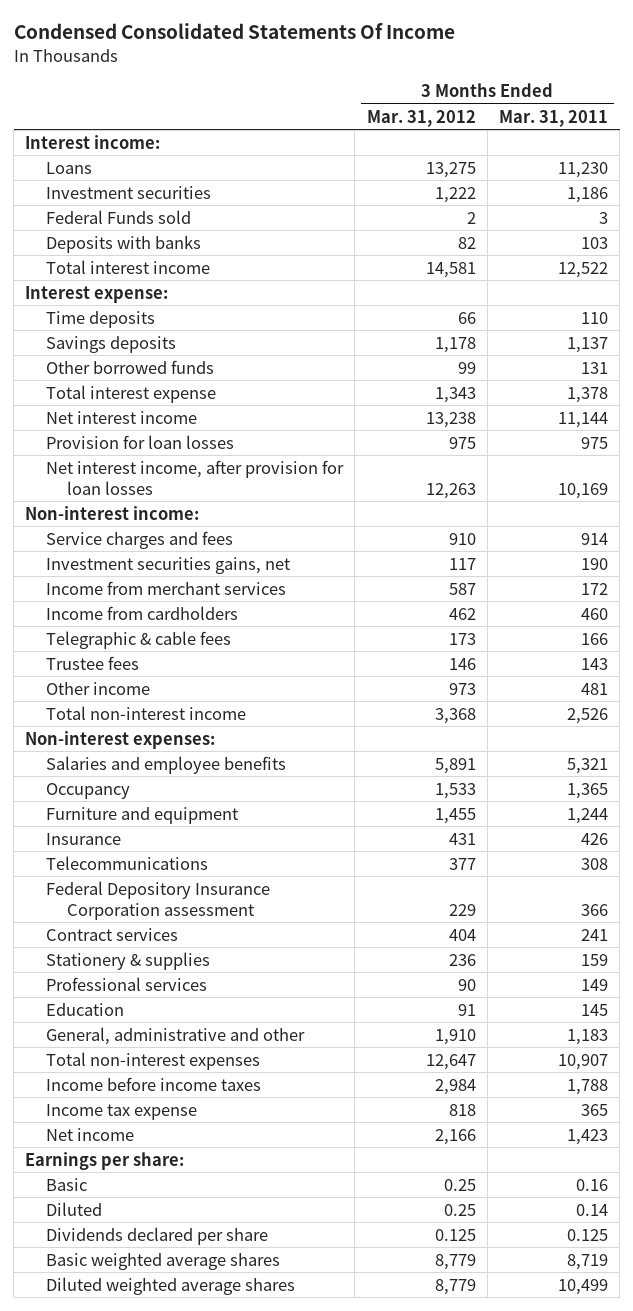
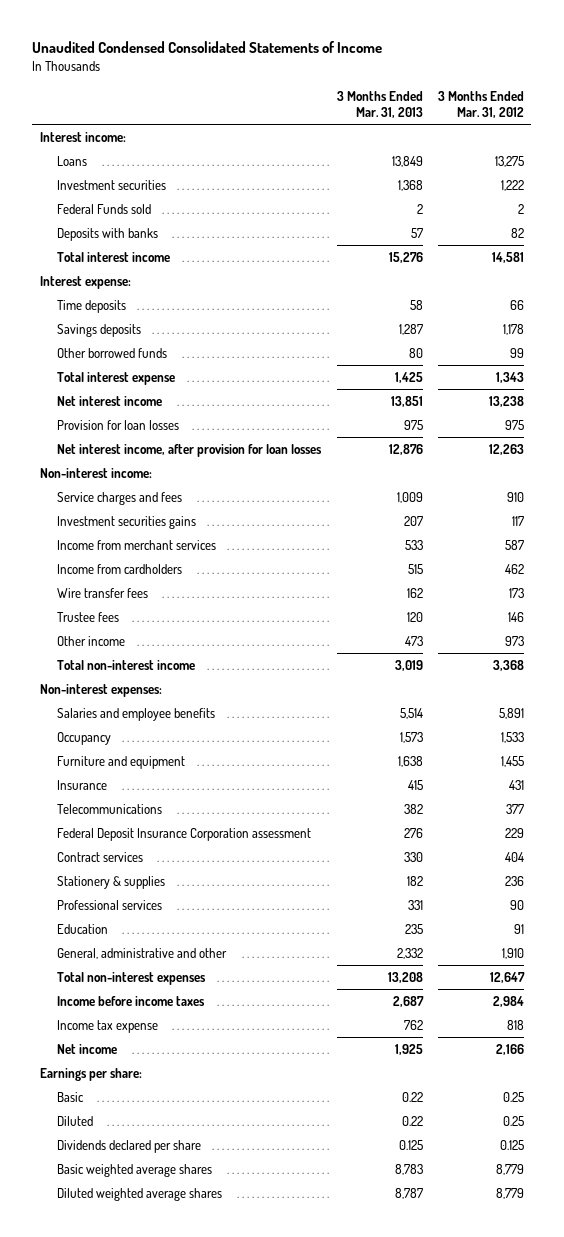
[13,23,455,40] Condensed Consolidated Statements Of Income -> [32,40,383,53] Unaudited Condensed Consolidated Statements of Income
[499,109,609,127] Mar. 31, 2011 -> none
none -> [336,91,423,118] 3 Months Ended Mar. 31, 2013
[46,556,291,574] Investment securities gains, net -> [57,516,197,530] Investment securities gains
[46,630,232,649] Telegraphic & cable fees -> [57,588,149,599] Wire transfer fees
[46,880,271,920] Federal Depository Insurance Corporation assessment -> [57,828,312,842] Federal Deposit Insurance Corporation assessment

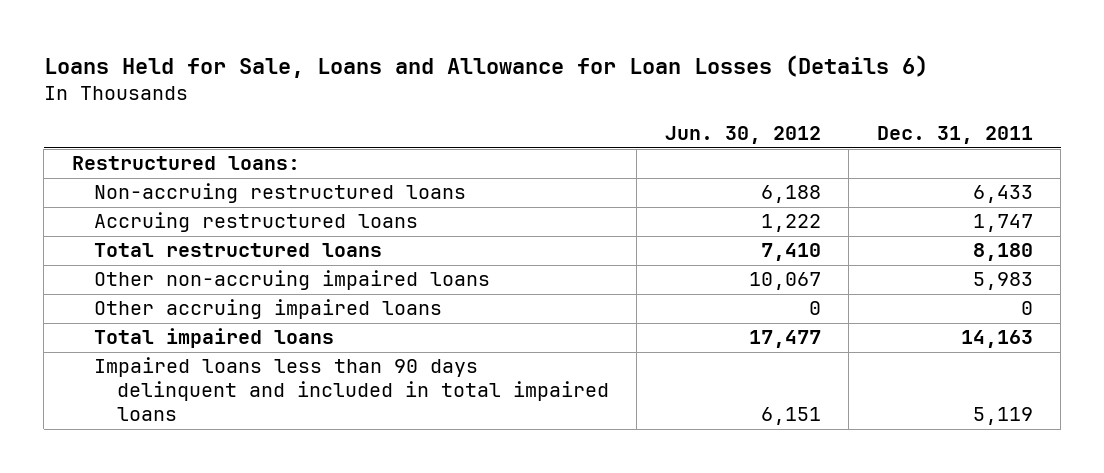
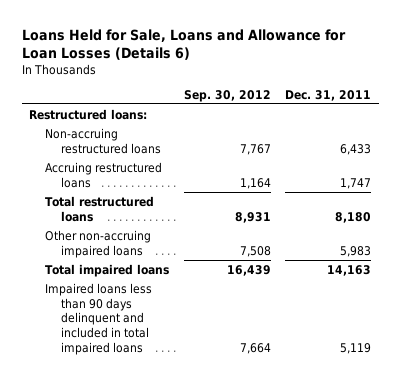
[664,126,821,145] Jun. 30, 2012 -> none
none -> [183,89,271,102] Sep. 30, 2012
[94,299,443,320] Other accruing impaired loans -> none

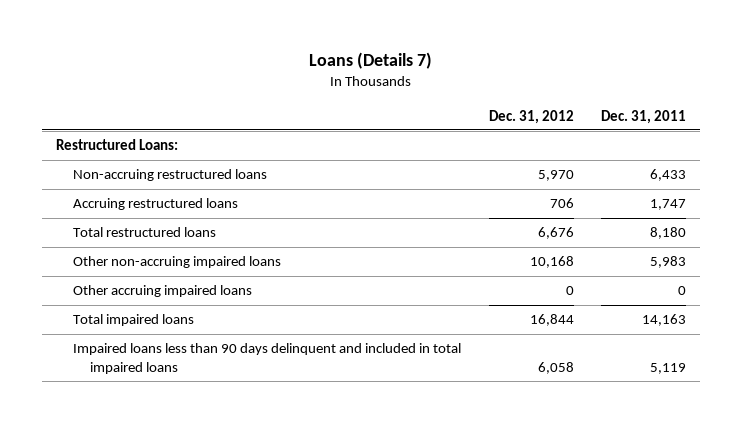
[21,28,346,60] Loans Held for Sale, Loans and Allowance for Loan Losses (Details 6) -> [308,51,432,69] Loans (Details 7)
[183,89,271,102] Sep. 30, 2012 -> none
none -> [488,109,574,124] Dec. 31, 2012
[29,108,148,120] Restructured loans: -> [55,139,178,151] Restructured Loans:
none -> [73,285,253,298] Other accruing impaired loans

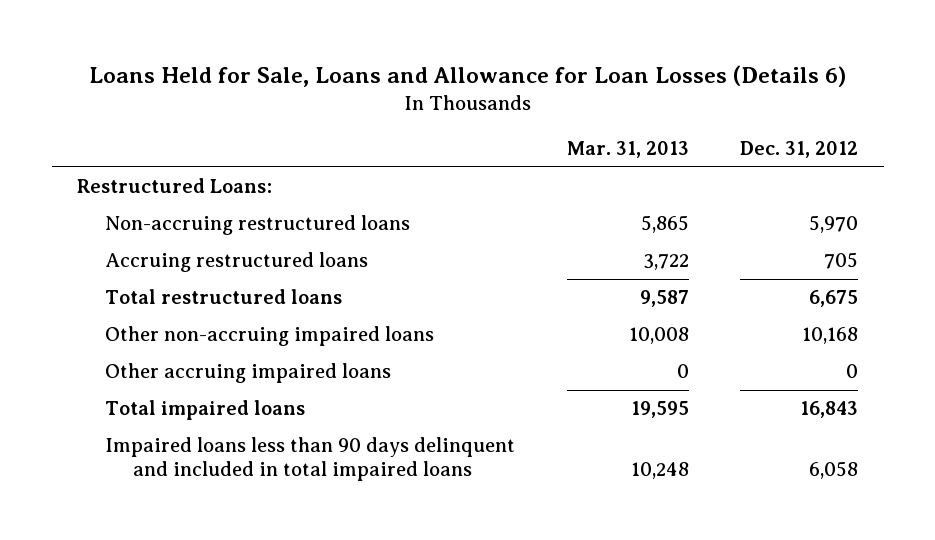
[308,51,432,69] Loans (Details 7) -> [88,64,846,87] Loans Held for Sale, Loans and Allowance for Loan Losses (Details 6)
[601,109,687,124] Dec. 31, 2011 -> none
none -> [566,141,689,159] Mar. 31, 2013
[549,198,574,209] 706 -> [823,252,858,270] 705
[537,227,574,240] 6,676 -> [808,290,858,308] 6,675
[529,314,574,327] 16,844 -> [799,401,858,419] 16,843

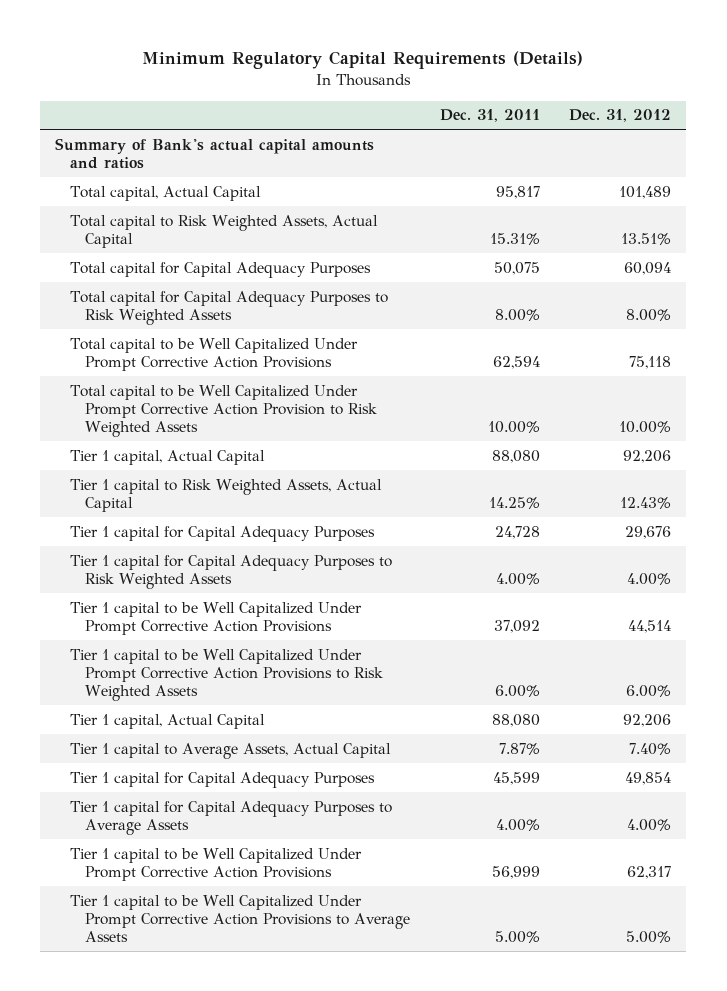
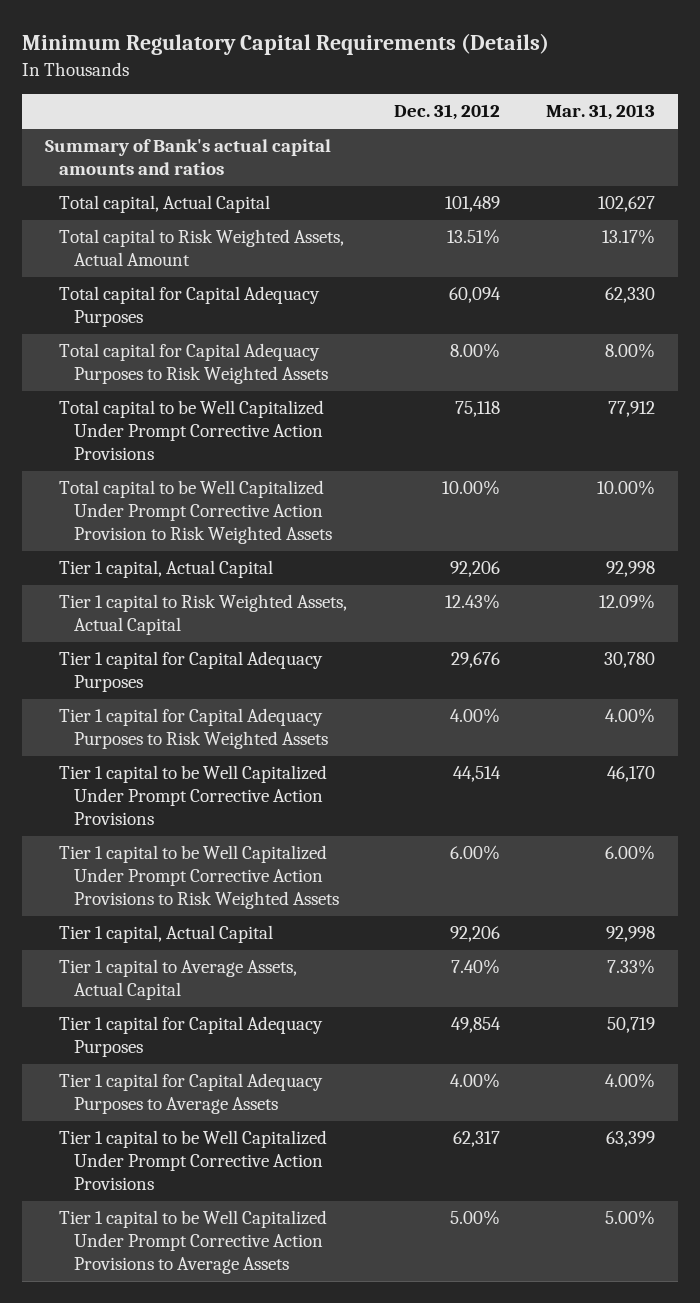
[439,109,540,123] Dec. 31, 2011 -> none
none -> [546,104,656,121] Mar. 31, 2013
[69,214,378,248] Total capital to Risk Weighted Assets, Actual Capital -> [59,229,345,267] Total capital to Risk Weighted Assets, Actual Amount

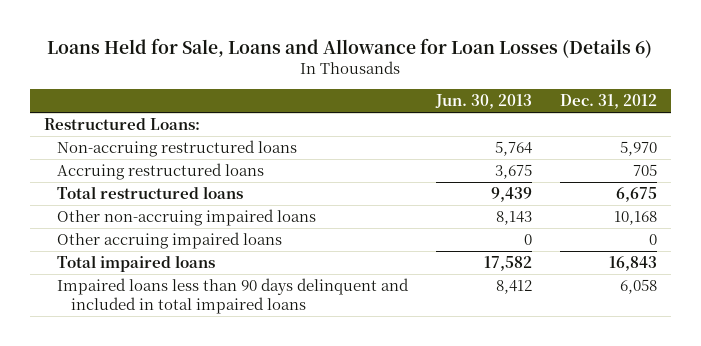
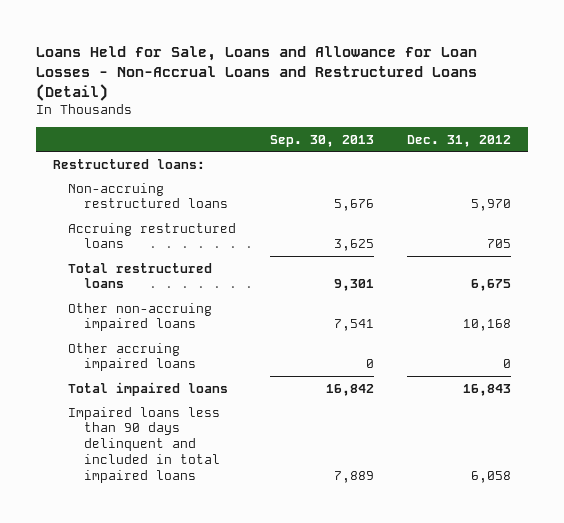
[47,37,653,58] Loans Held for Sale, Loans and Allowance for Loan Losses (Details 6) -> [36,45,478,101] Loans Held for Sale, Loans and Allowance for Loan Losses - Non-Accrual Loans and Restructured Loans (Detail)
[435,93,533,109] Jun. 30, 2013 -> none
none -> [269,134,374,147] Sep. 30, 2013
[44,118,201,131] Restructured Loans: -> [53,158,206,169] Restructured loans:

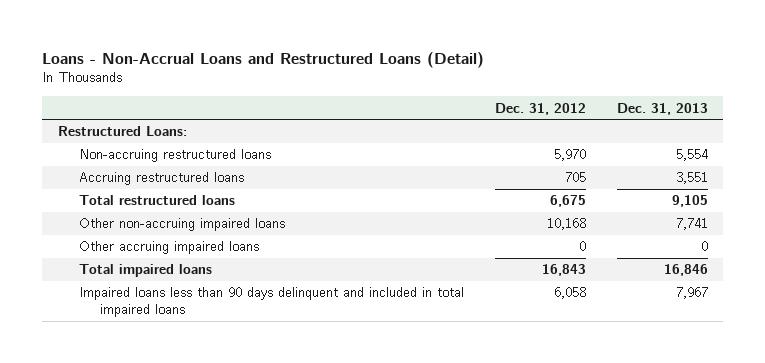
[36,45,478,101] Loans Held for Sale, Loans and Allowance for Loan Losses - Non-Accrual Loans and Restructured Loans (Detail) -> [42,51,485,68] Loans - Non-Accrual Loans and Restructured Loans (Detail)
[269,134,374,147] Sep. 30, 2013 -> none
none -> [616,102,708,115] Dec. 31, 2013
[53,158,206,169] Restructured loans: -> [57,126,187,137] Restructured Loans:

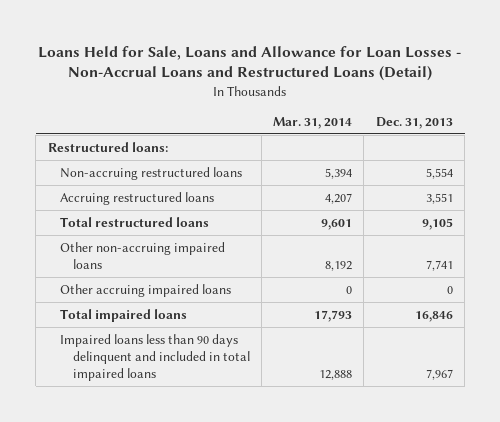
[42,51,485,68] Loans - Non-Accrual Loans and Restructured Loans (Detail) -> [38,45,462,82] Loans Held for Sale, Loans and Allowance for Loan Losses - Non-Accrual Loans and Restructured Loans (Detail)
[494,102,586,115] Dec. 31, 2012 -> none
none -> [273,116,353,129] Mar. 31, 2014
[57,126,187,137] Restructured Loans: -> [47,141,168,152] Restructured loans:

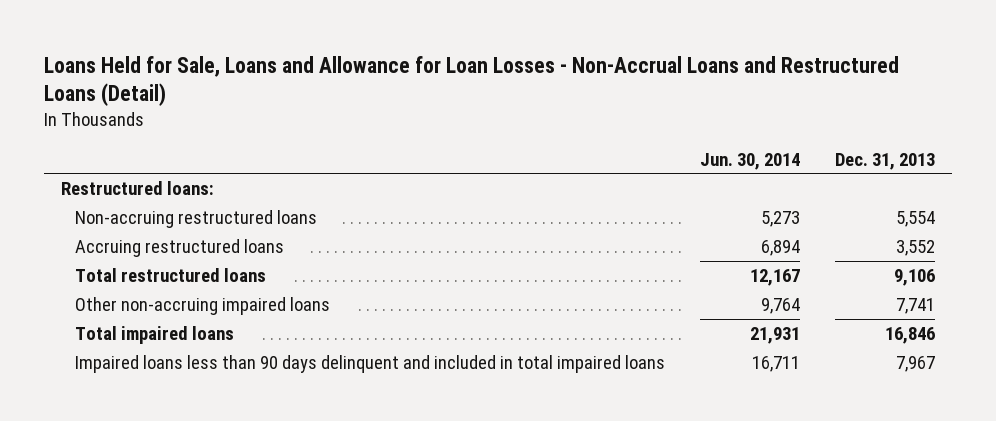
[273,116,353,129] Mar. 31, 2014 -> none
none -> [699,152,800,170] Jun. 30, 2014
[425,192,453,204] 3,551 -> [895,239,935,256] 3,552
[421,217,453,230] 9,105 -> [893,268,935,286] 9,106
[60,283,232,297] Other accruing impaired loans -> none

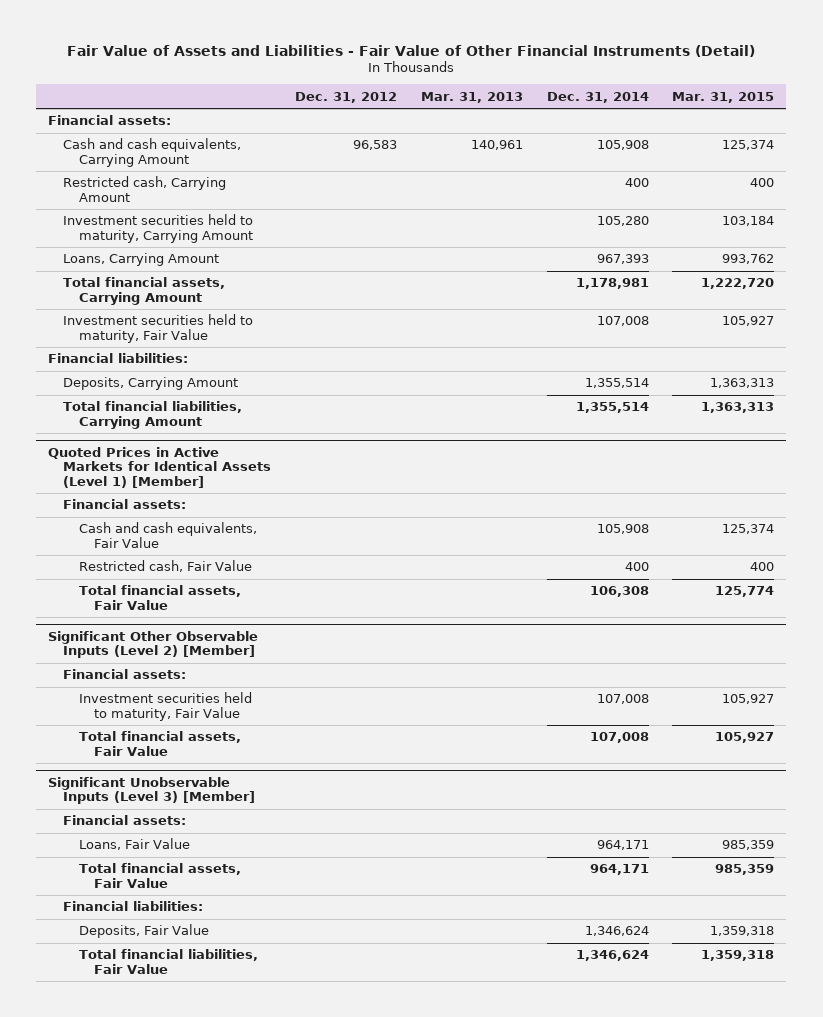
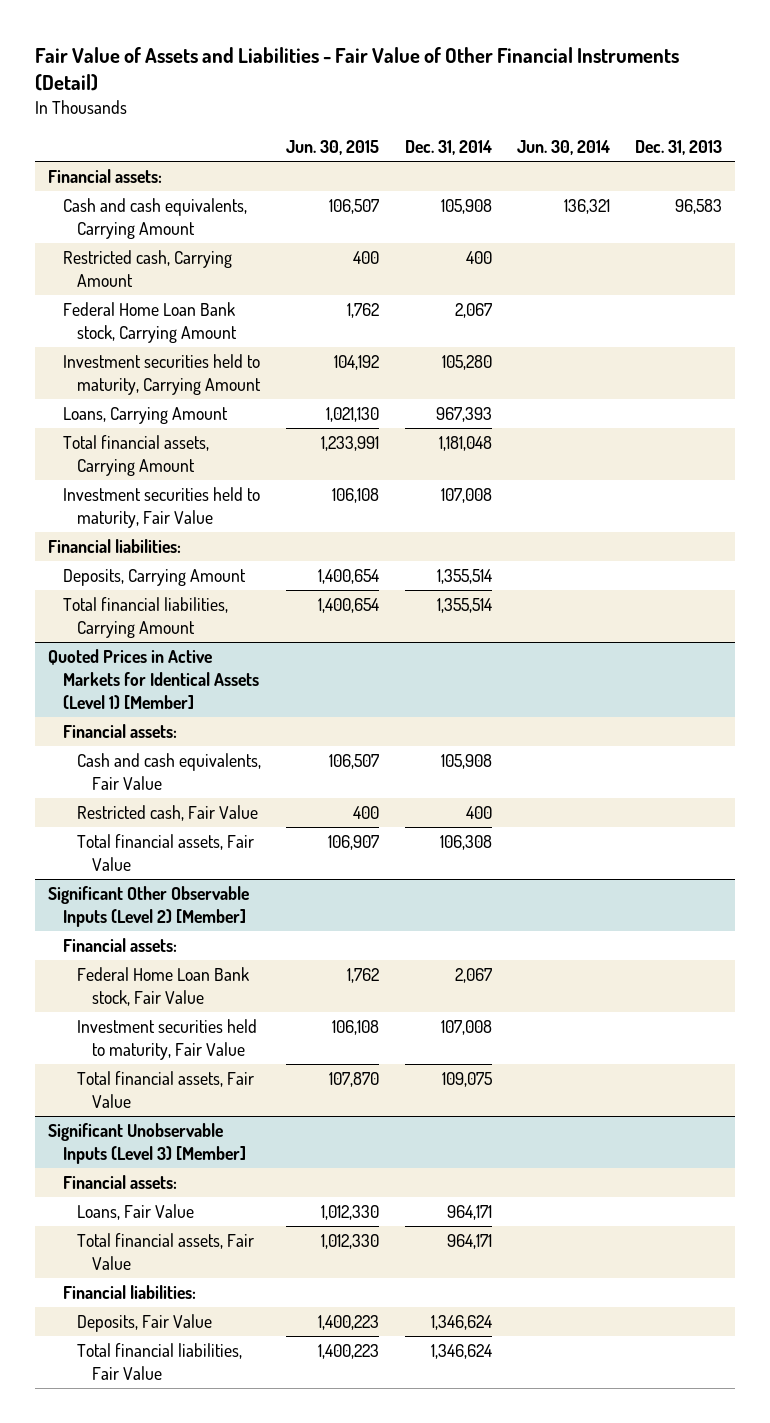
[295,91,398,103] Dec. 31, 2012 -> none
[420,91,523,103] Mar. 31, 2013 -> none
[672,91,775,103] Mar. 31, 2015 -> none
none -> [286,139,380,155] Jun. 30, 2015
none -> [516,139,610,155] Jun. 30, 2014
none -> [635,139,723,155] Dec. 31, 2013
none -> [62,302,238,343] Federal Home Loan Bank stock, Carrying Amount
[575,278,649,290] 1,178,981 -> [438,436,492,452] 1,181,048
none -> [77,967,250,1006] Federal Home Loan Bank stock, Fair Value
[589,732,649,744] 107,008 -> [441,1072,492,1088] 109,075

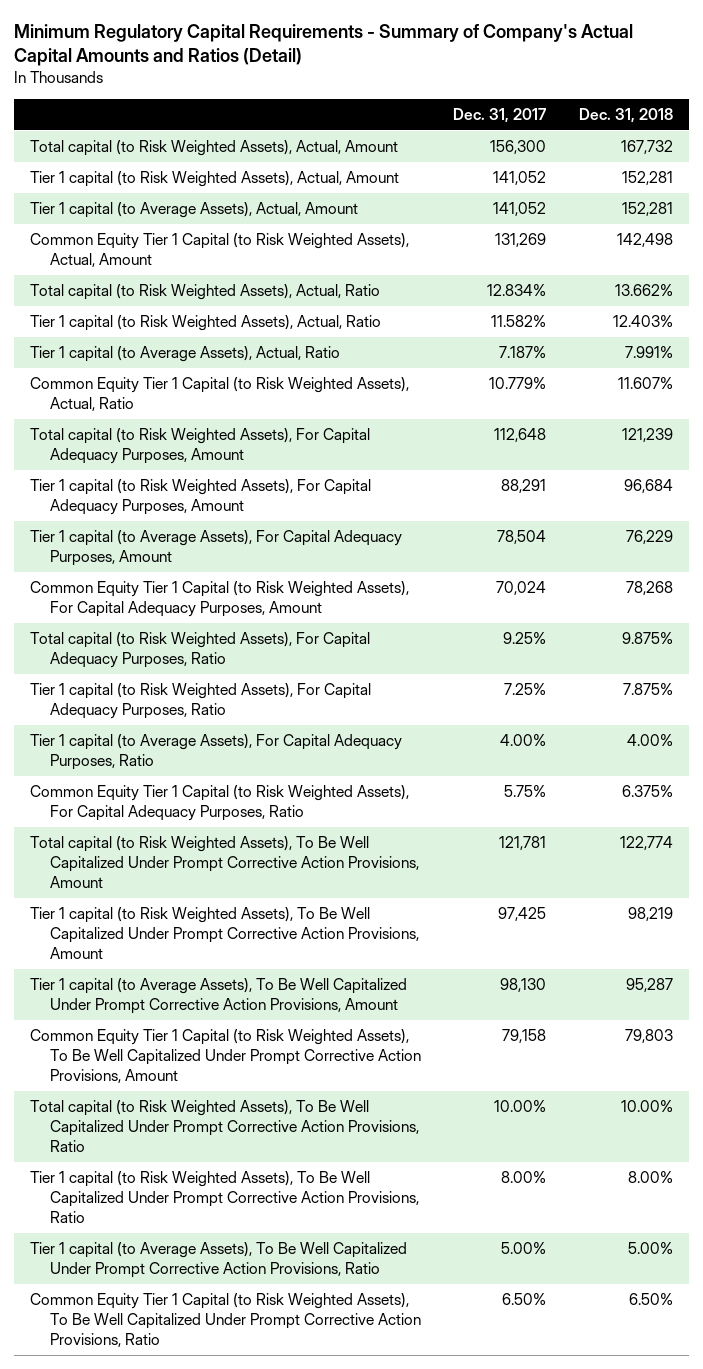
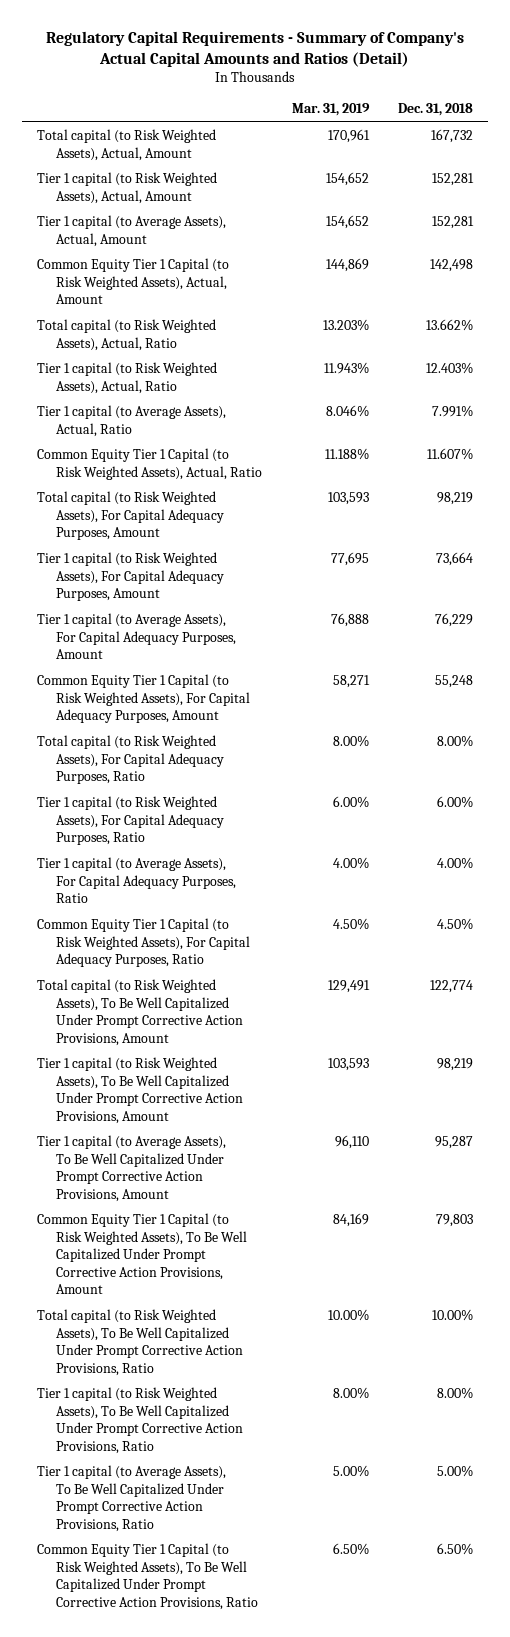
[14,24,634,67] Minimum Regulatory Capital Requirements - Summary of Company's Actual Capital Amounts and Ratios (Detail) -> [46,31,465,68] Regulatory Capital Requirements - Summary of Company's Actual Capital Amounts and Ratios (Detail)
[453,107,547,123] Dec. 31, 2017 -> none
none -> [291,103,370,117] Mar. 31, 2019
[621,428,673,443] 121,239 -> [437,492,474,506] 98,219
[623,479,673,494] 96,684 -> [436,552,474,567] 73,664
[625,581,673,596] 78,268 -> [435,675,474,689] 55,248
[621,632,673,645] 9.875% -> [437,735,474,748] 8.00%
[622,683,673,696] 7.875% -> [437,796,474,809] 6.00%
[621,785,673,798] 6.375% -> [437,918,474,931] 4.50%

